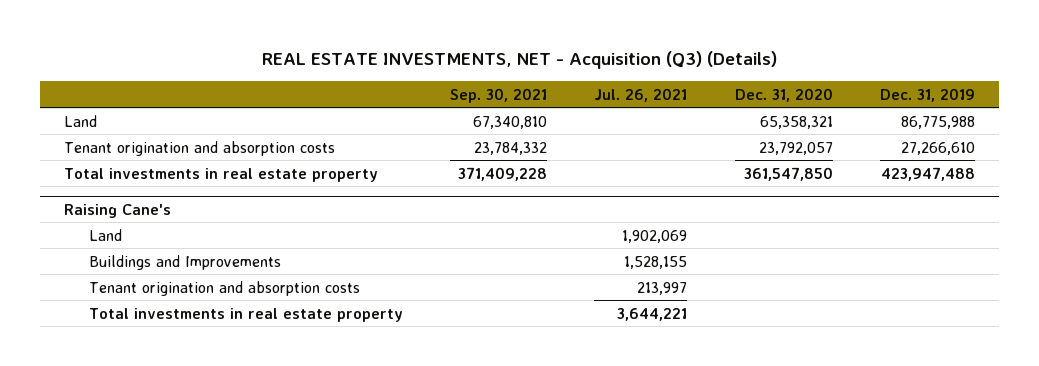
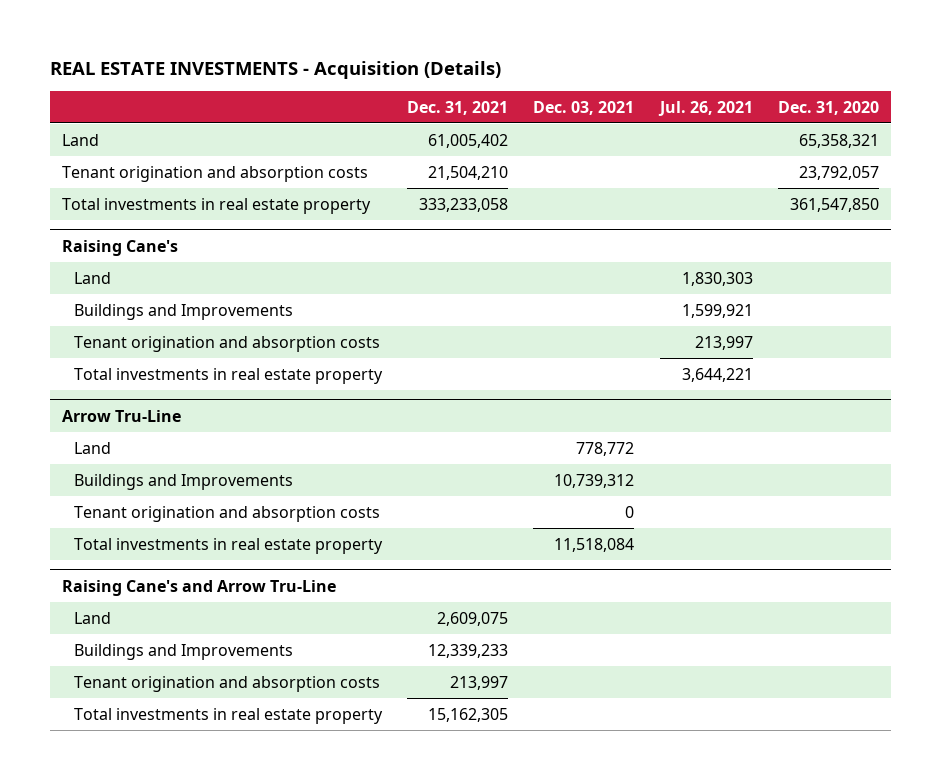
[262,50,778,69] REAL ESTATE INVESTMENTS, NET - Acquisition (Q3) (Details) -> [49,60,501,79] REAL ESTATE INVESTMENTS - Acquisition (Details)
[449,87,547,103] Sep. 30, 2021 -> none
[879,87,975,102] Dec. 31, 2019 -> none
none -> [407,100,509,115] Dec. 31, 2021
none -> [533,100,635,115] Dec. 03, 2021
[622,229,688,243] 1,902,069 -> [681,271,753,286] 1,830,303
[624,255,688,269] 1,528,155 -> [681,303,753,318] 1,599,921
none -> [62,409,182,422] Arrow Tru-Line
none -> [74,441,112,454] Land
none -> [74,473,294,490] Buildings and Improvements
none -> [74,505,381,522] Tenant origination and absorption costs
none -> [74,537,384,554] Total investments in real estate property
none -> [62,579,337,596] Raising Cane's and Arrow Tru-Line
none -> [74,611,112,624] Land
none -> [74,643,294,660] Buildings and Improvements
none -> [74,675,381,692] Tenant origination and absorption costs
none -> [74,707,384,724] Total investments in real estate property

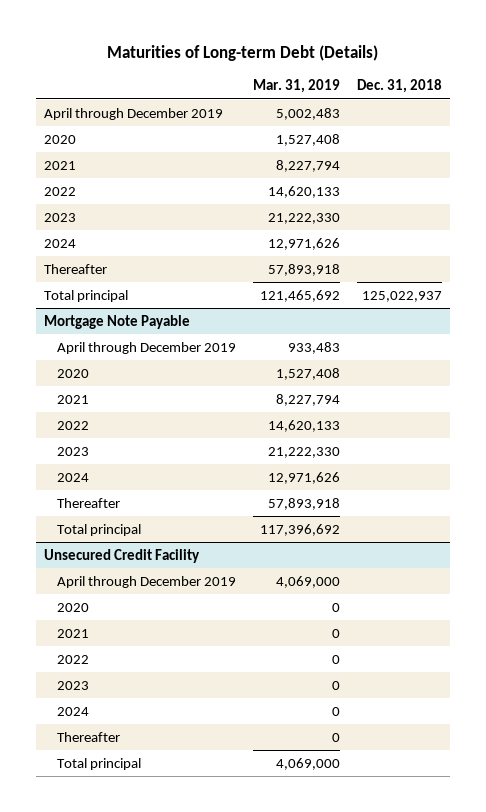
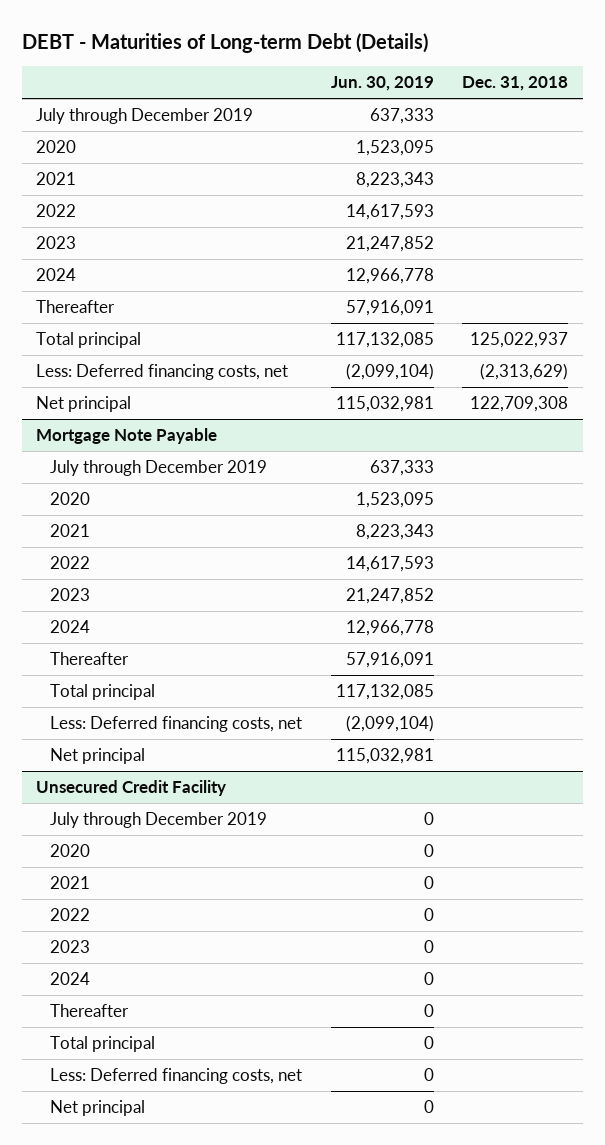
[107,45,379,62] Maturities of Long-term Debt (Details) -> [22,32,429,53] DEBT - Maturities of Long-term Debt (Details)
[252,79,340,94] Mar. 31, 2019 -> none
none -> [330,76,434,92] Jun. 30, 2019
[44,107,224,120] April through December 2019 -> [36,108,254,125] July through December 2019
none -> [36,364,289,381] Less: Deferred financing costs, net
none -> [36,396,132,413] Net principal
[57,341,237,354] April through December 2019 -> [50,460,268,477] July through December 2019
none -> [50,716,303,733] Less: Deferred financing costs, net
none -> [50,748,146,765] Net principal
[57,575,237,588] April through December 2019 -> [50,812,268,829] July through December 2019
none -> [50,1068,303,1085] Less: Deferred financing costs, net
none -> [50,1100,146,1117] Net principal

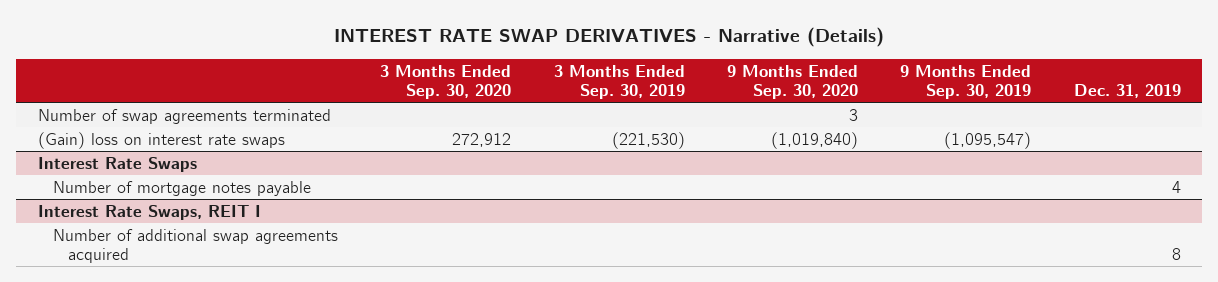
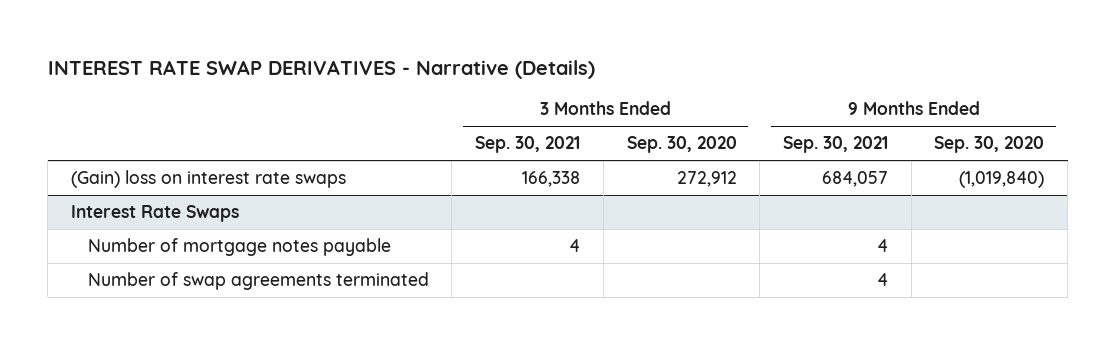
[553,64,685,99] 3 Months Ended Sep. 30, 2019 -> none
[900,64,1032,99] 9 Months Ended Sep. 30, 2019 -> none
[1073,83,1181,98] Dec. 31, 2019 -> none
none -> [475,136,581,154] Sep. 30, 2021
none -> [783,136,889,154] Sep. 30, 2021
[37,108,331,124] Number of swap agreements terminated -> none
[37,204,261,220] Interest Rate Swaps, REIT I -> none
[52,228,338,264] Number of additional swap agreements acquired -> none
none -> [87,272,429,291] Number of swap agreements terminated

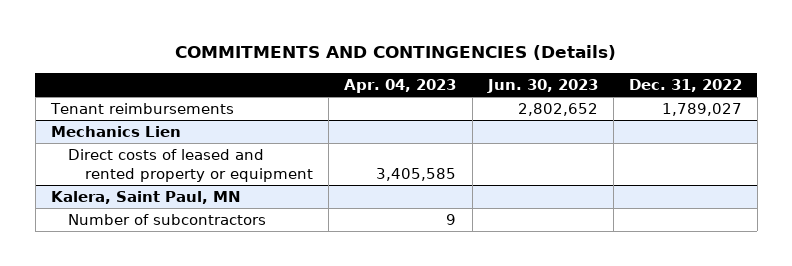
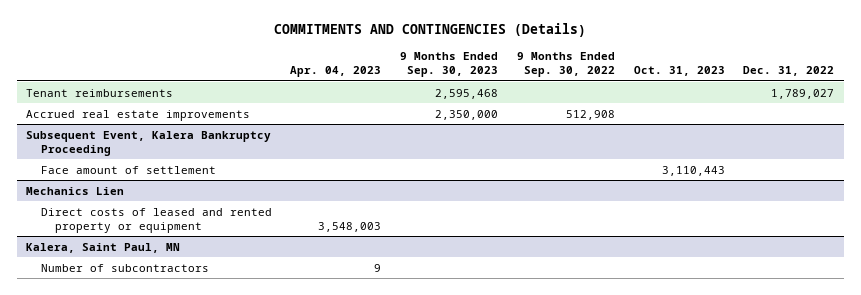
[486,79,598,94] Jun. 30, 2023 -> none
none -> [400,51,499,78] 9 Months Ended Sep. 30, 2023
none -> [516,51,615,78] 9 Months Ended Sep. 30, 2022
none -> [633,66,725,77] Oct. 31, 2023
none -> [26,109,251,121] Accrued real estate improvements
none -> [26,130,272,156] Subsequent Event, Kalera Bankruptcy Proceeding
none -> [40,165,216,174] Face amount of settlement
[376,167,457,181] 3,405,585 -> [318,221,382,232] 3,548,003

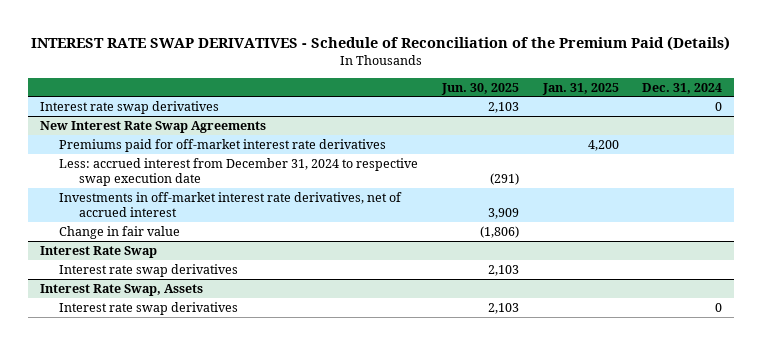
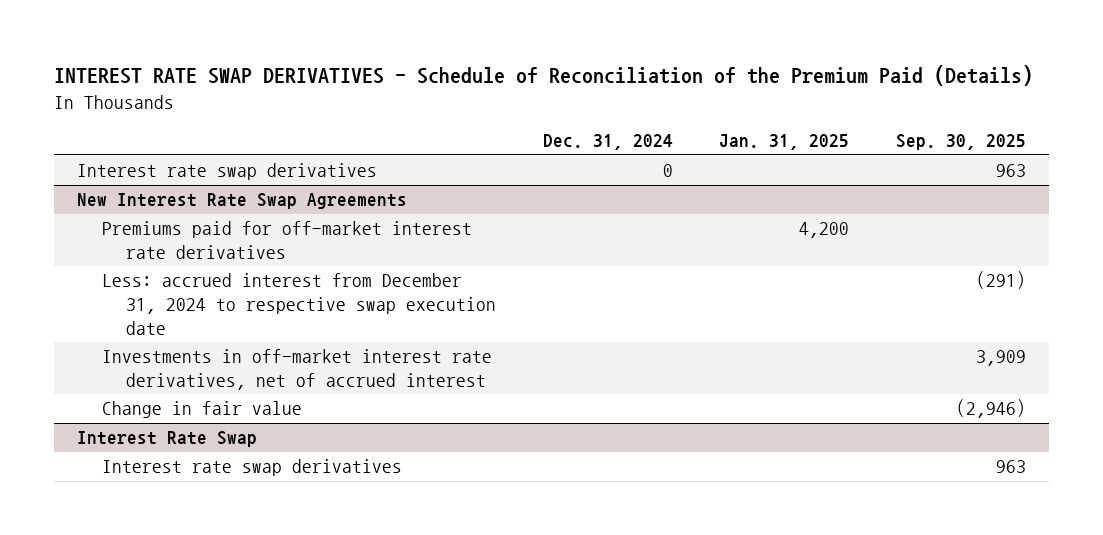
[441,82,520,95] Jun. 30, 2025 -> none
none -> [895,134,1026,151] Sep. 30, 2025
[39,283,203,296] Interest Rate Swap, Assets -> none
[59,301,239,315] Interest rate swap derivatives -> none

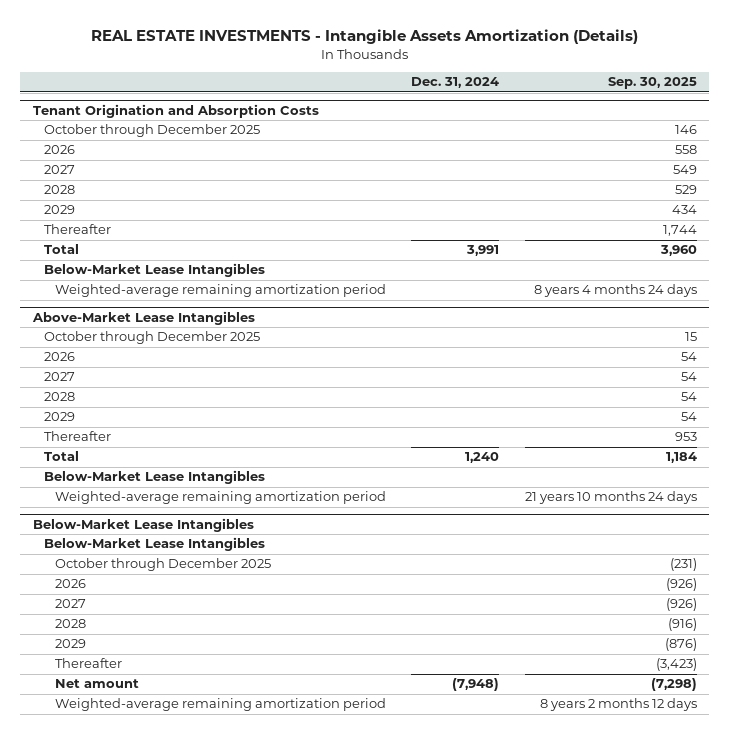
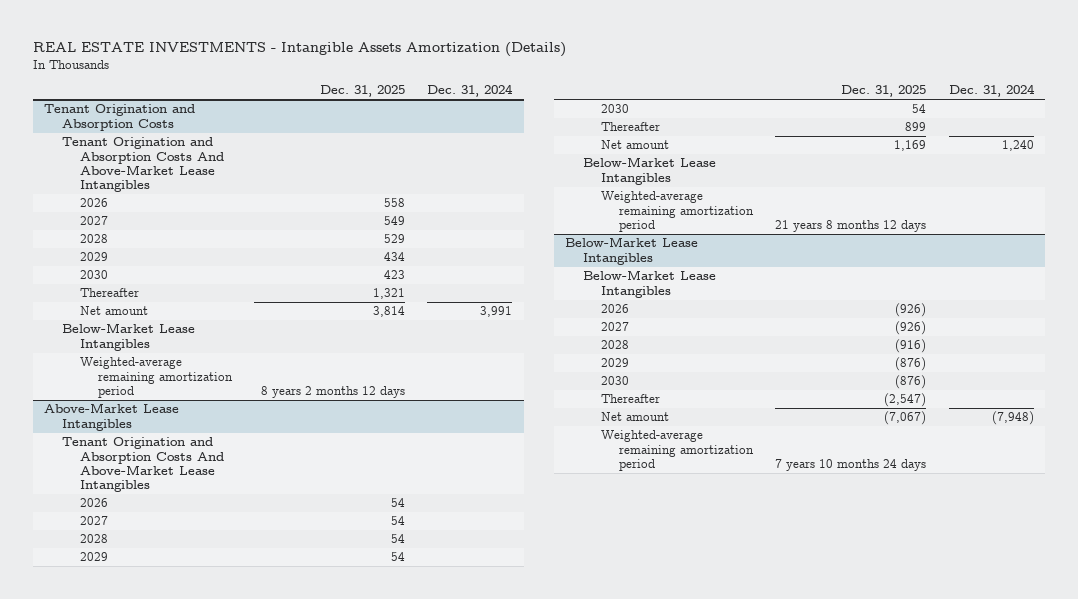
[607,77,697,90] Sep. 30, 2025 -> none
none -> [319,85,405,98] Dec. 31, 2025
[43,124,260,138] October through December 2025 -> none
none -> [61,137,224,193] Tenant Origination and Absorption Costs And Above-Market Lease Intangibles
none -> [79,270,108,280] 2030
[43,244,79,255] Total -> [79,306,148,316] Net amount
[43,331,260,345] October through December 2025 -> none
none -> [61,437,224,493] Tenant Origination and Absorption Costs And Above-Market Lease Intangibles
none -> [601,104,630,114] 2030
[43,451,79,462] Total -> [601,140,670,150] Net amount
[54,558,271,572] October through December 2025 -> none
none -> [601,376,630,386] 2030

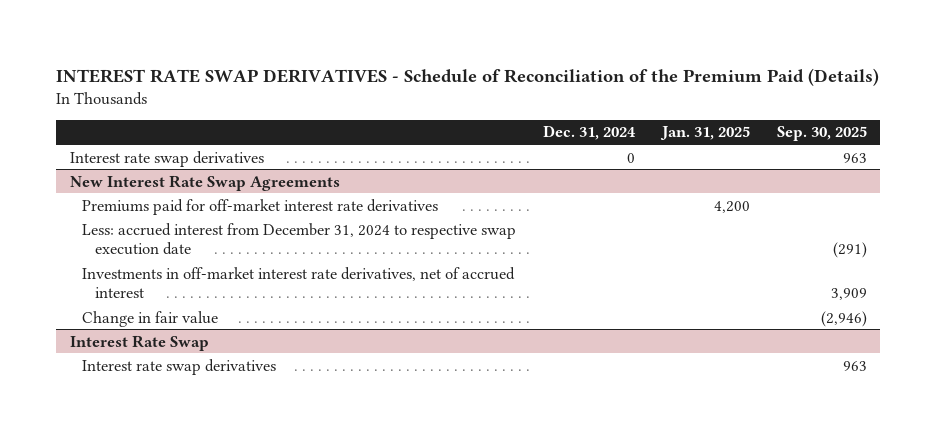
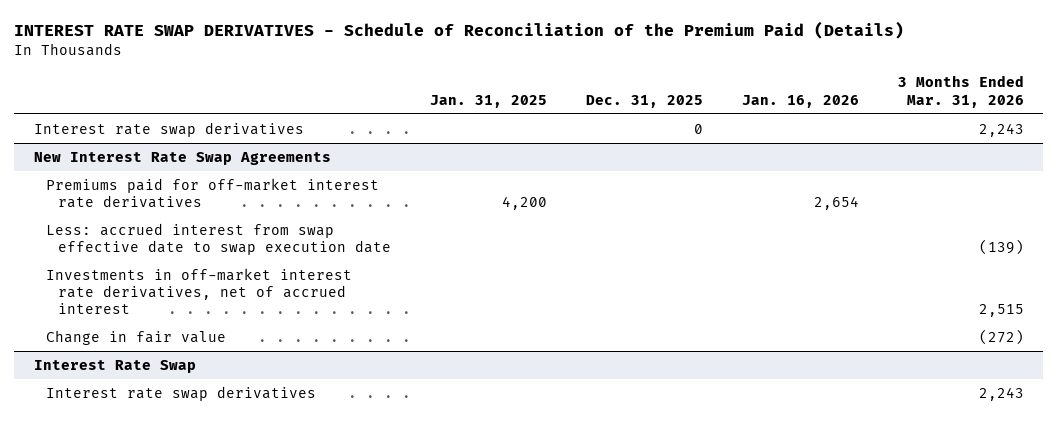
[543,125,637,141] Dec. 31, 2024 -> none
[776,126,867,142] Sep. 30, 2025 -> none
none -> [586,94,704,108] Dec. 31, 2025
none -> [741,94,859,108] Jan. 16, 2026
none -> [897,75,1024,108] 3 Months Ended Mar. 31, 2026
[82,222,517,256] Less: accrued interest from December 31, 2024 to respective swap execution date -> [46,222,392,255] Less: accrued interest from swap effective date to swap execution date

